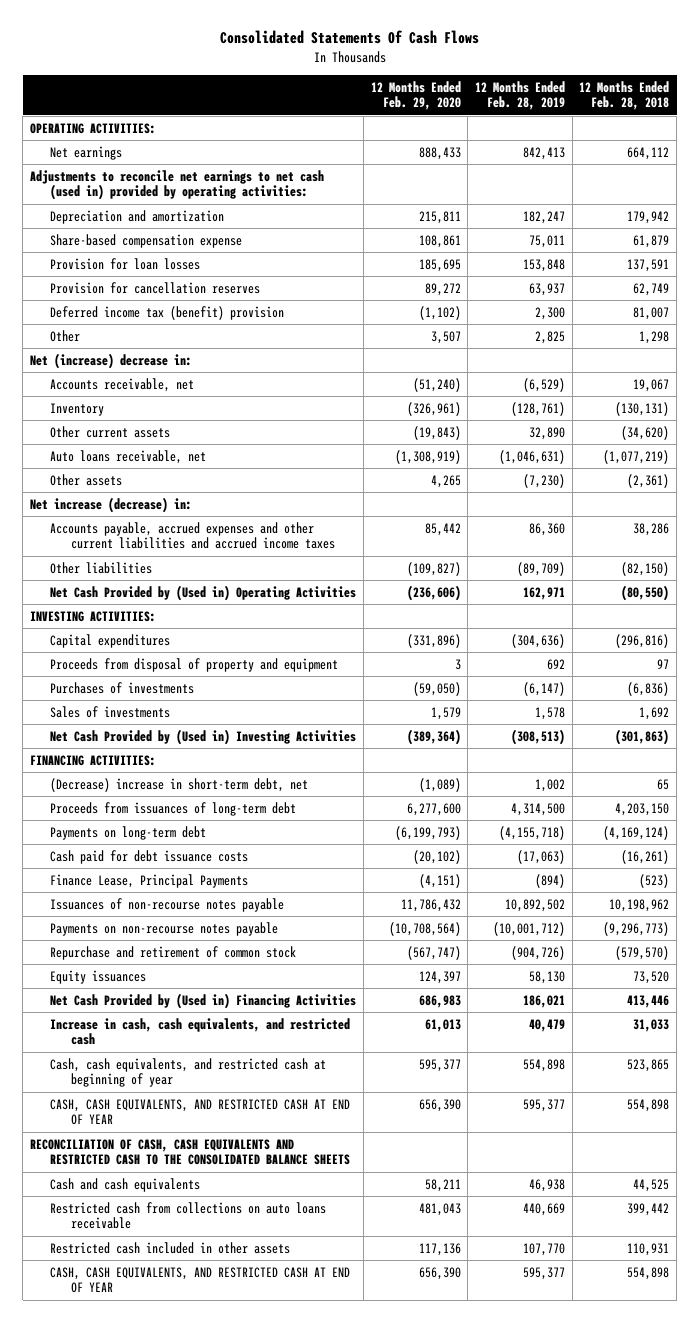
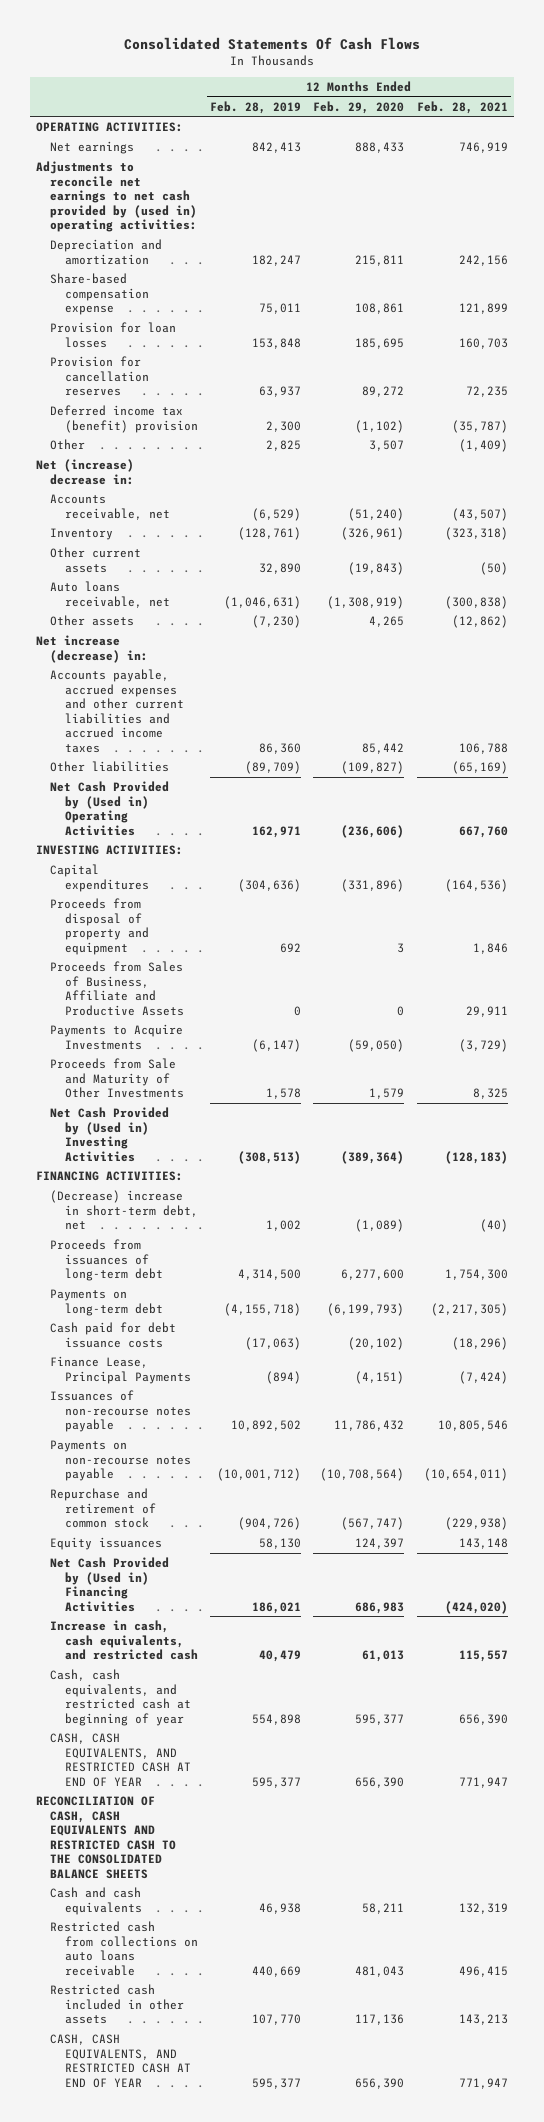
[579,80,670,111] 12 Months Ended Feb. 28, 2018 -> none
none -> [416,100,508,114] Feb. 28, 2021
[29,169,324,201] Adjustments to reconcile net earnings to net cash (used in) provided by operating activities: -> [35,161,198,233] Adjustments to reconcile net earnings to net cash provided by (used in) operating activities:
none -> [50,961,184,1016] Proceeds from Sales of Business, Affiliate and Productive Assets
[50,681,195,694] Purchases of investments -> [50,1024,184,1050] Payments to Acquire Investments
[50,705,171,718] Sales of investments -> [50,1058,184,1099] Proceeds from Sale and Maturity of Other Investments

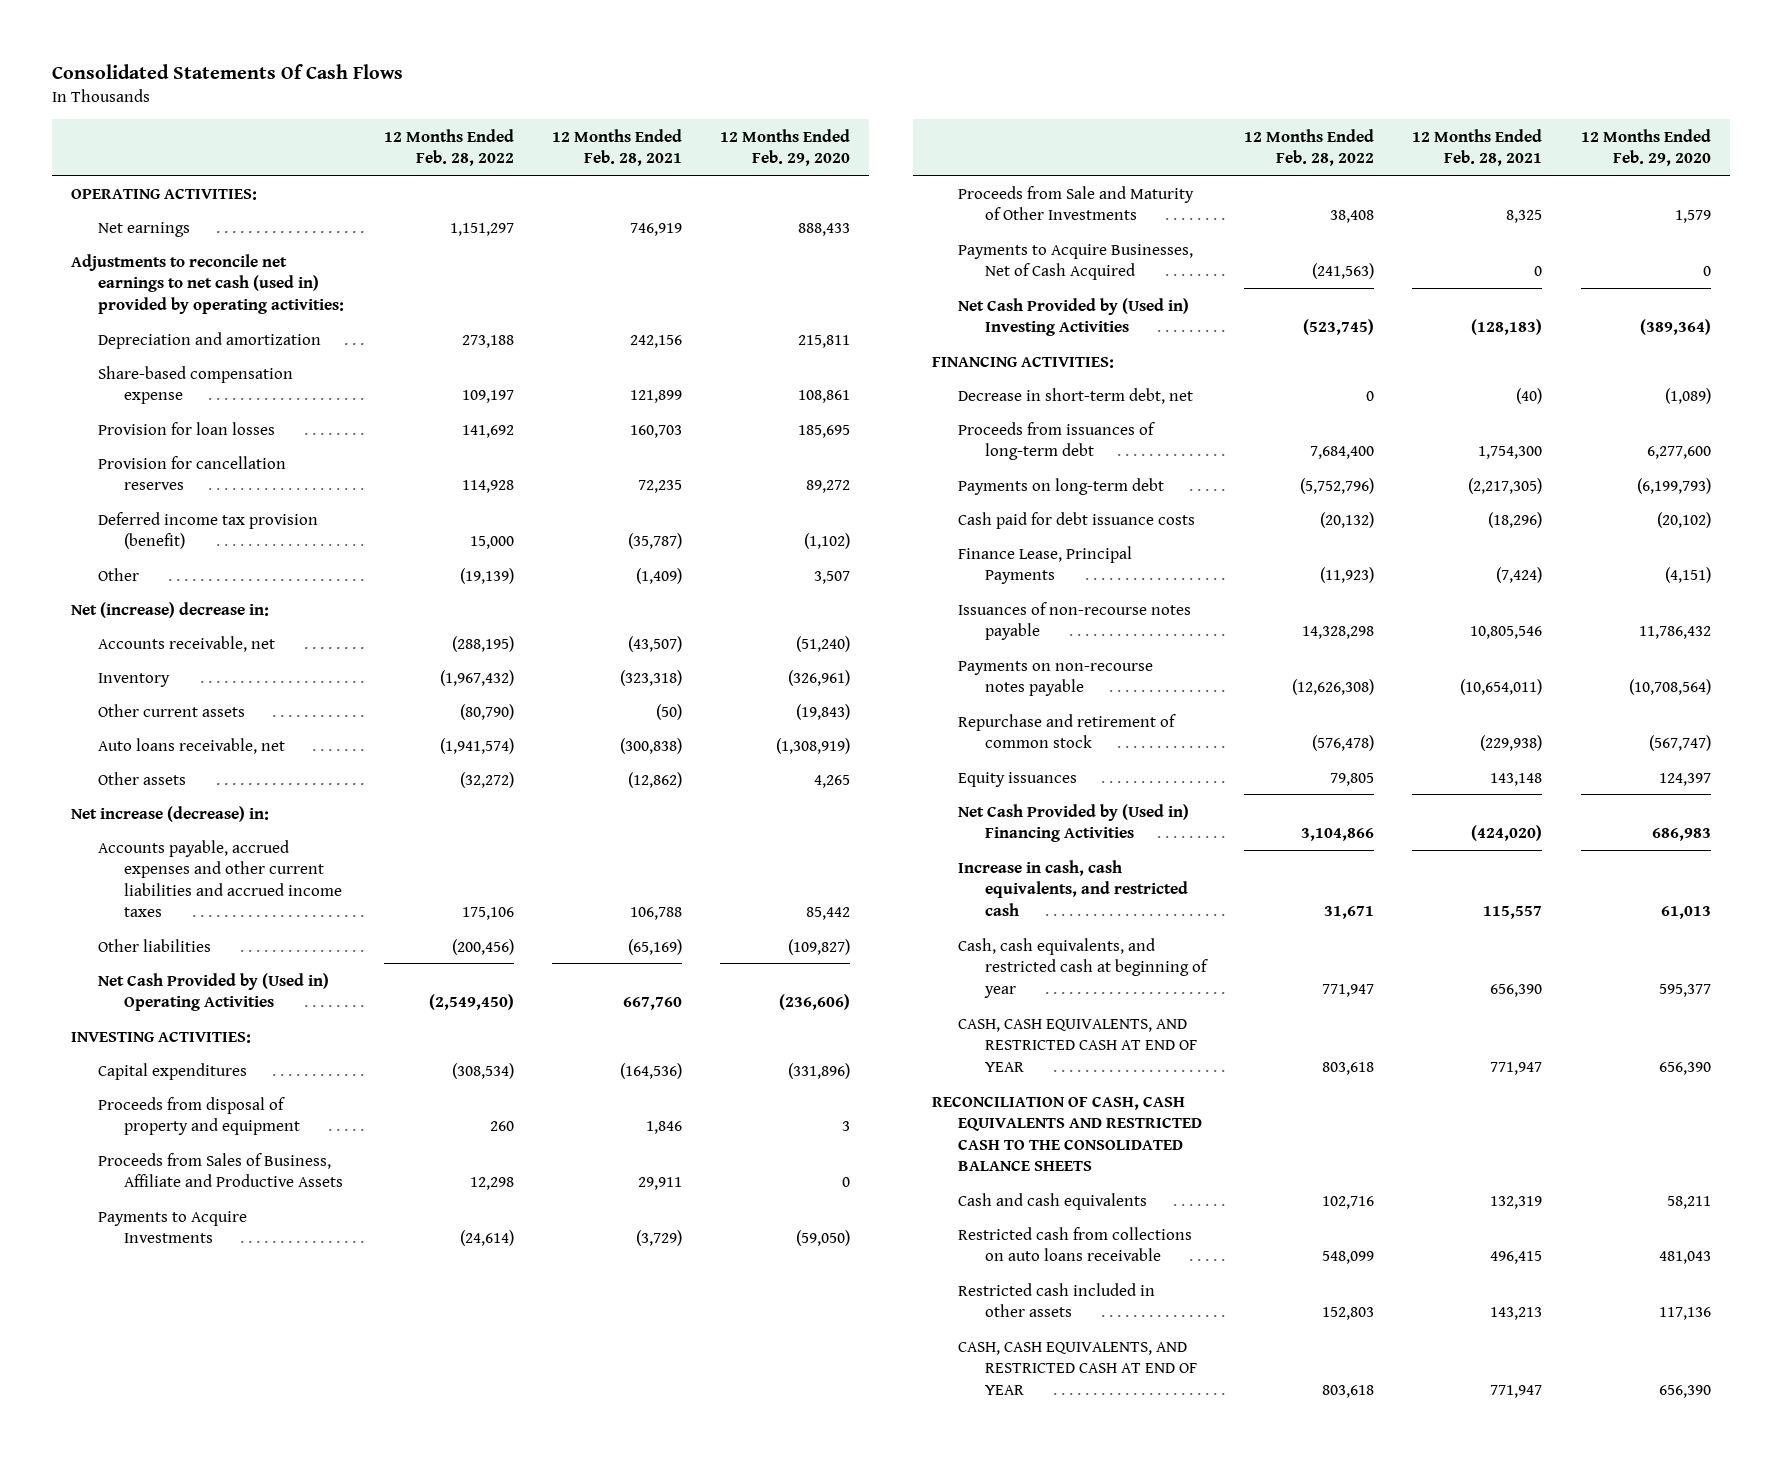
[210,100,302,114] Feb. 28, 2019 -> none
none -> [383,128,514,167] 12 Months Ended Feb. 28, 2022
[35,161,198,233] Adjustments to reconcile net earnings to net cash provided by (used in) operating activities: -> [71,253,344,314] Adjustments to reconcile net earnings to net cash (used in) provided by operating activities:
[50,405,198,433] Deferred income tax (benefit) provision -> [97,511,318,550] Deferred income tax provision (benefit)
none -> [958,243,1194,281] Payments to Acquire Businesses, Net of Cash Acquired
[50,1190,198,1231] (Decrease) increase in short-term debt, net -> [958,387,1194,404] Decrease in short-term debt, net

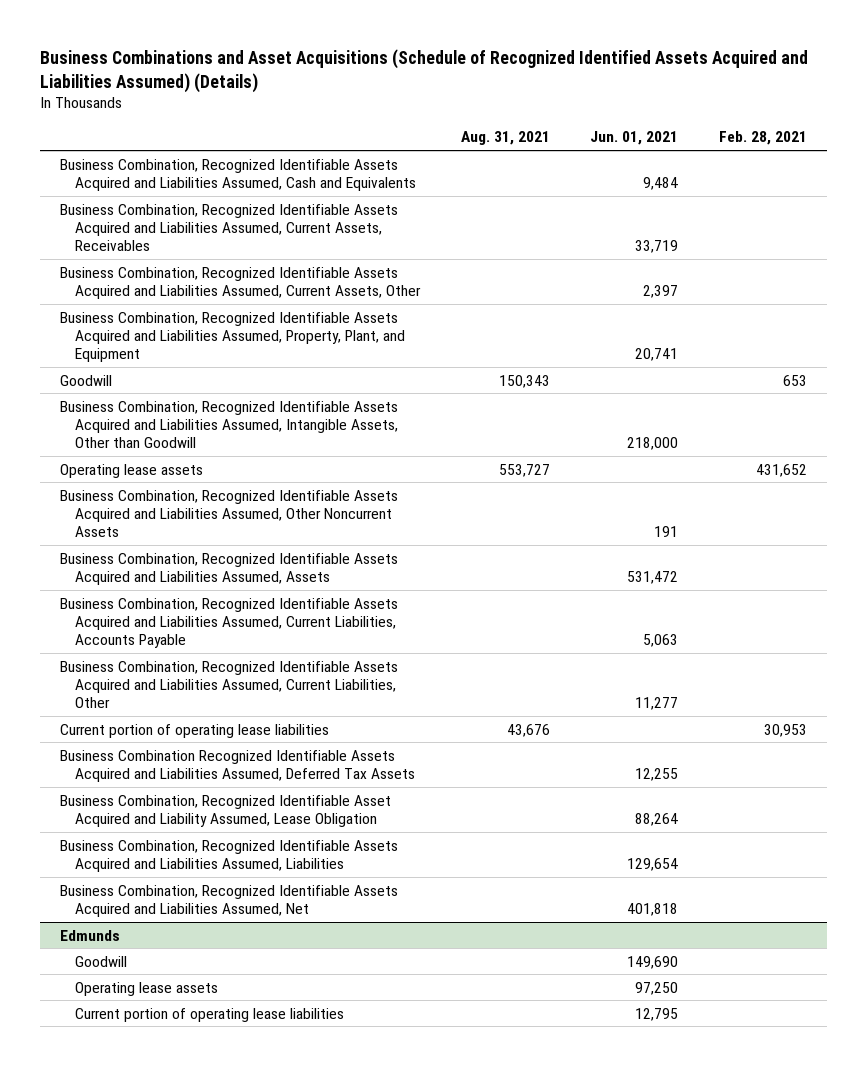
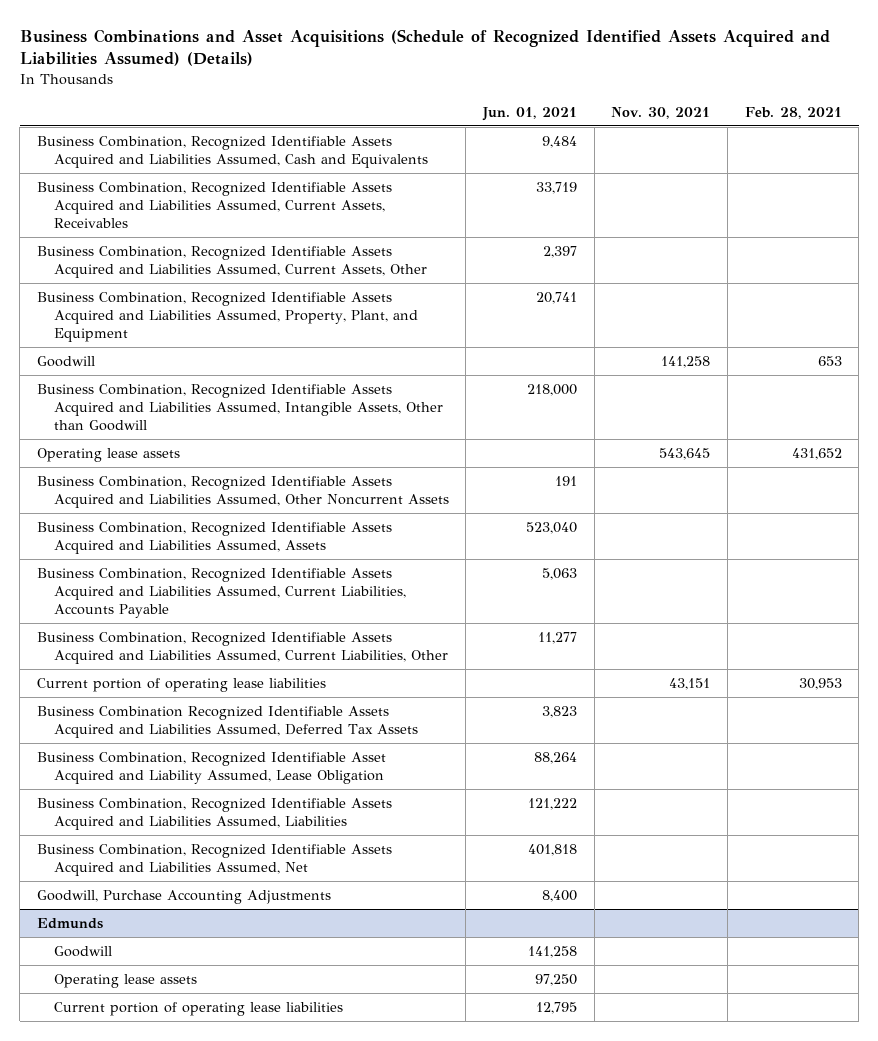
[460,131,550,146] Aug. 31, 2021 -> none
none -> [611,106,711,119] Nov. 30, 2021
[627,570,679,584] 531,472 -> [526,521,578,534] 523,040
[635,767,679,781] 12,255 -> [542,705,578,718] 3,823
[627,857,679,871] 129,654 -> [528,797,578,810] 121,222
none -> [36,889,331,904] Goodwill, Purchase Accounting Adjustments
[627,955,679,969] 149,690 -> [528,945,578,958] 141,258

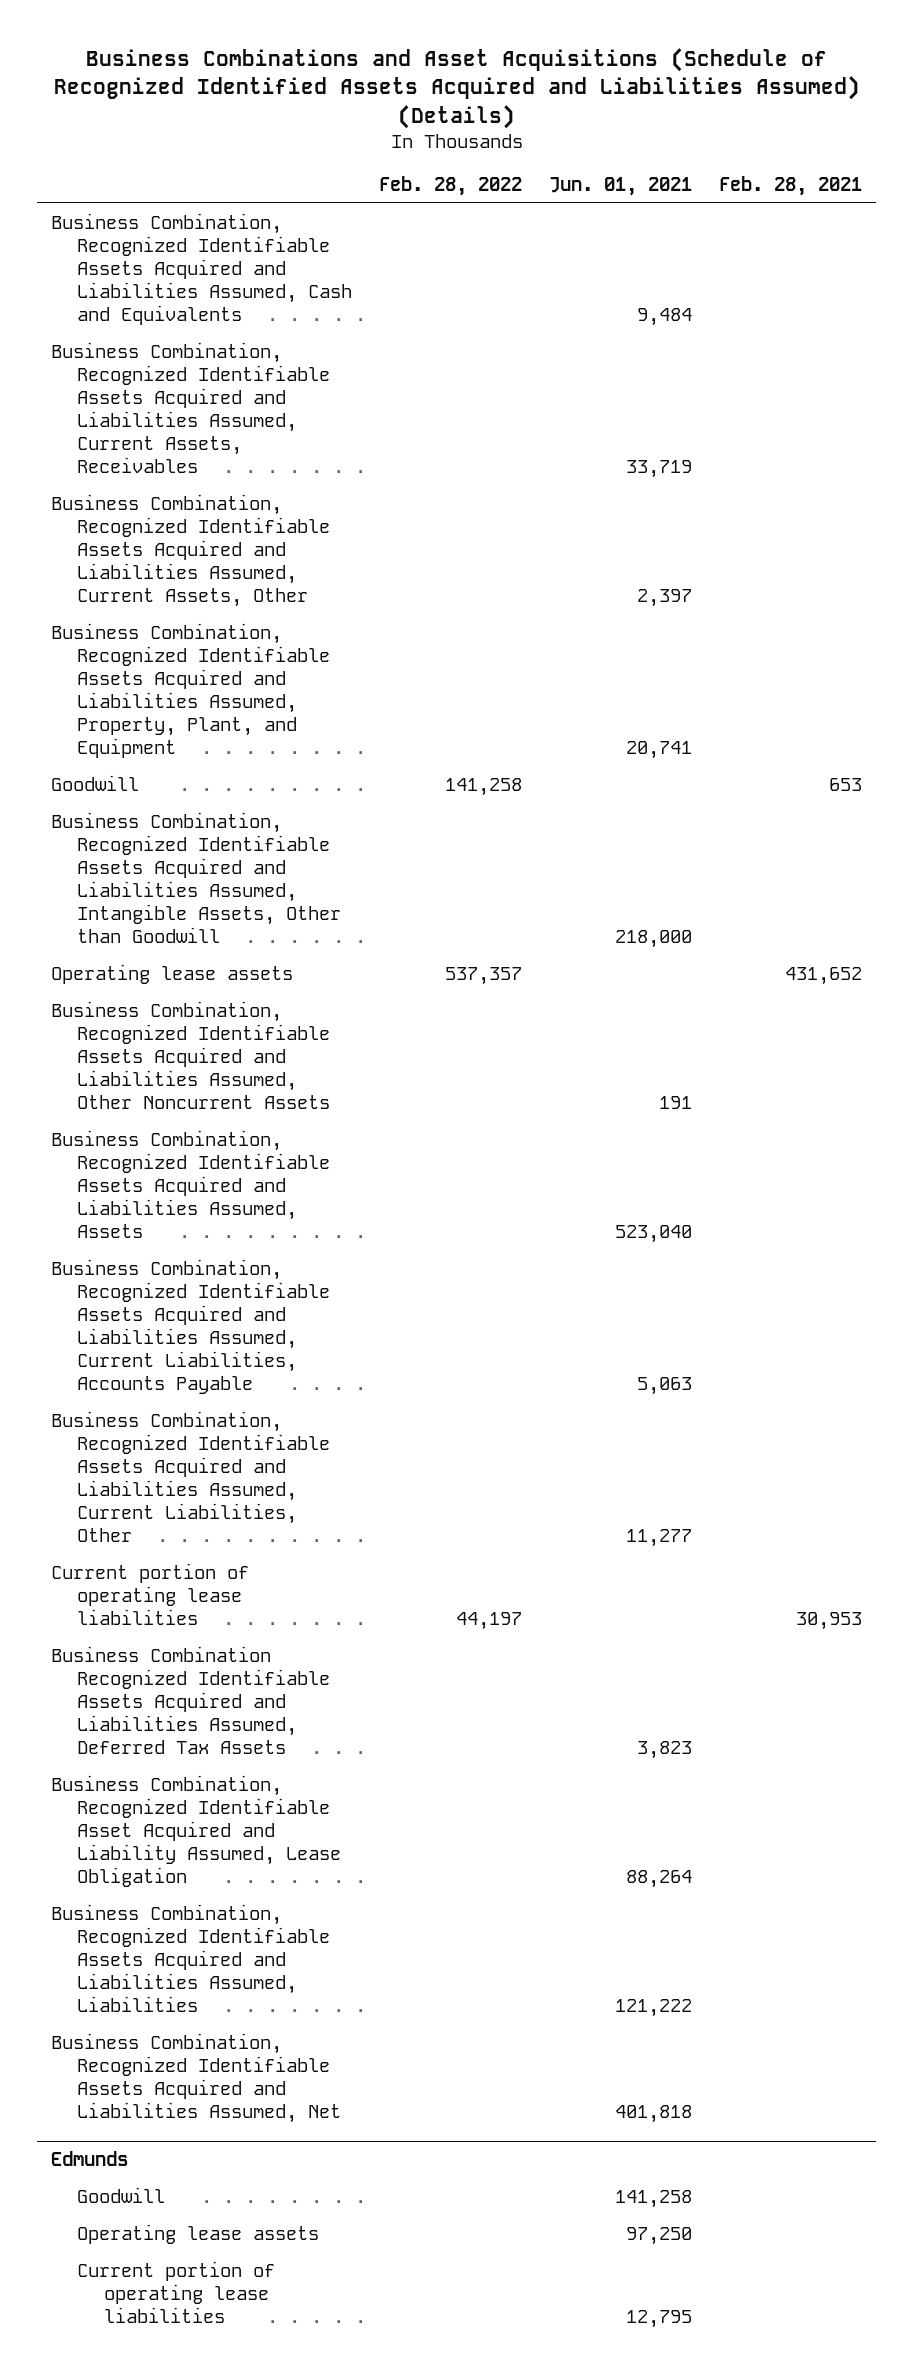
[611,106,711,119] Nov. 30, 2021 -> none
none -> [379,175,523,196] Feb. 28, 2022
[36,889,331,904] Goodwill, Purchase Accounting Adjustments -> none

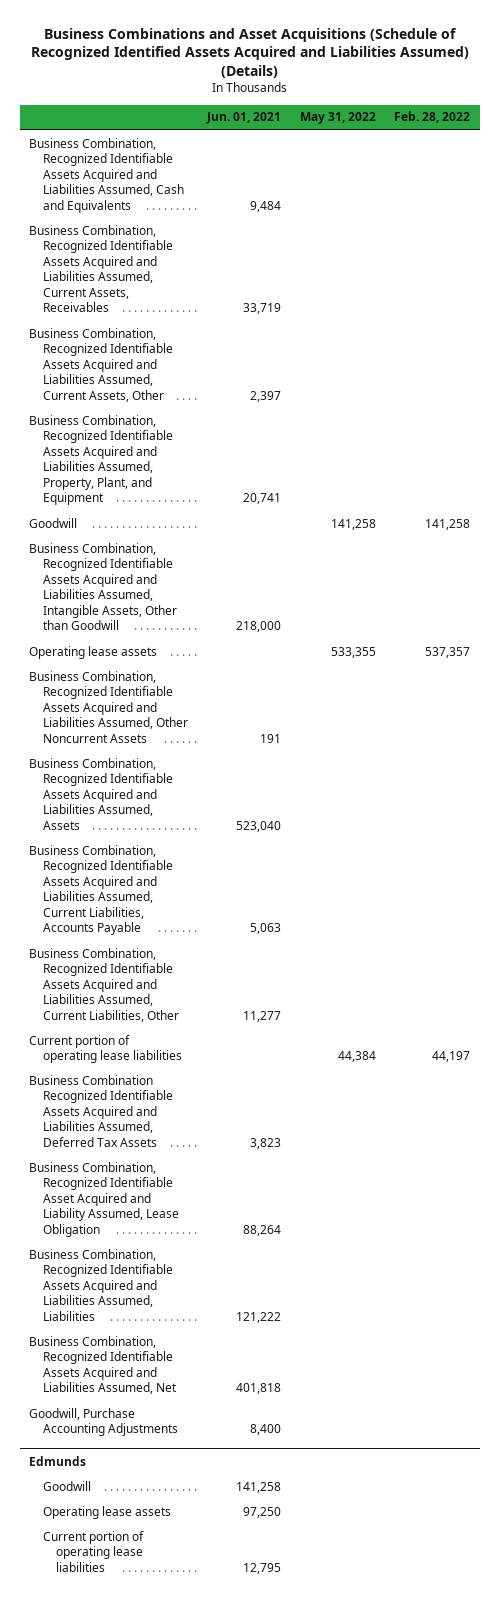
[719,175,863,196] Feb. 28, 2021 -> none
none -> [299,112,376,125] May 31, 2022
none -> [29,1407,178,1437] Goodwill, Purchase Accounting Adjustments

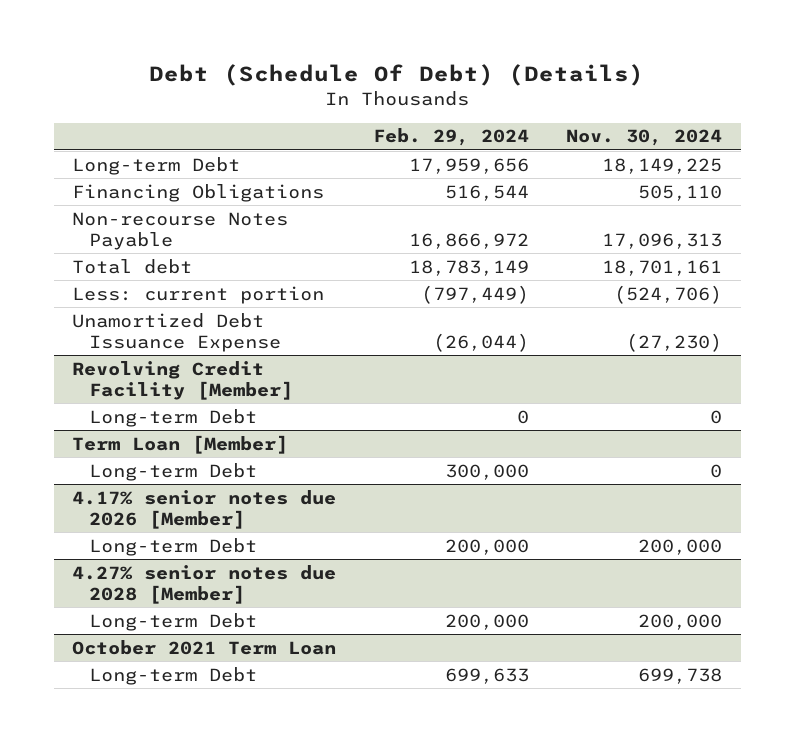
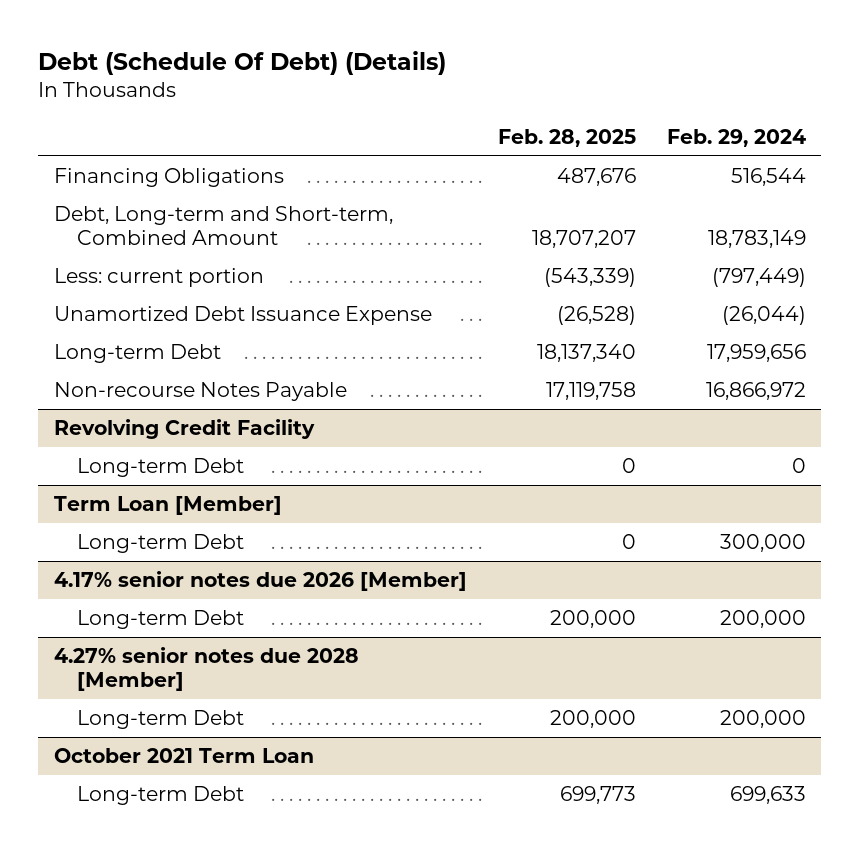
[566,129,723,147] Nov. 30, 2024 -> none
none -> [497,128,636,147] Feb. 28, 2025
[72,258,193,274] Total debt -> [53,206,393,245] Debt, Long-term and Short-term, Combined Amount
[72,156,241,175] Long-term Debt -> [53,344,221,364] Long-term Debt
[72,211,289,251] Non-recourse Notes Payable -> [53,382,347,402] Non-recourse Notes Payable
[72,360,294,401] Revolving Credit Facility [Member] -> [53,419,315,440] Revolving Credit Facility

